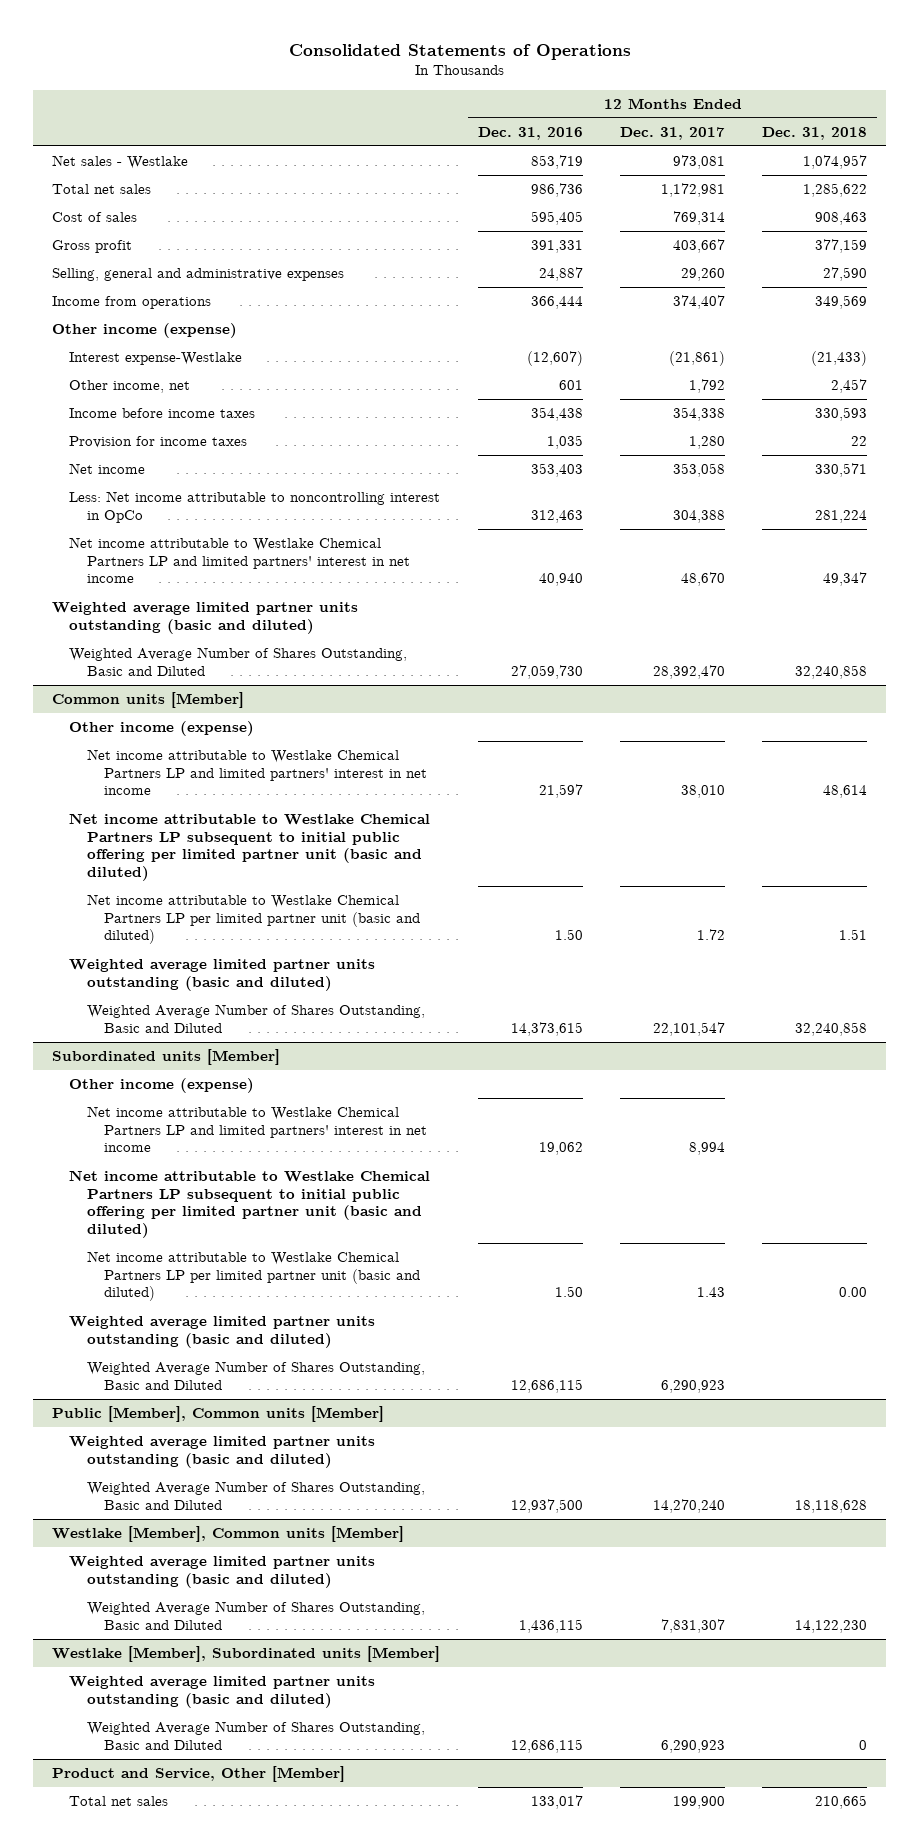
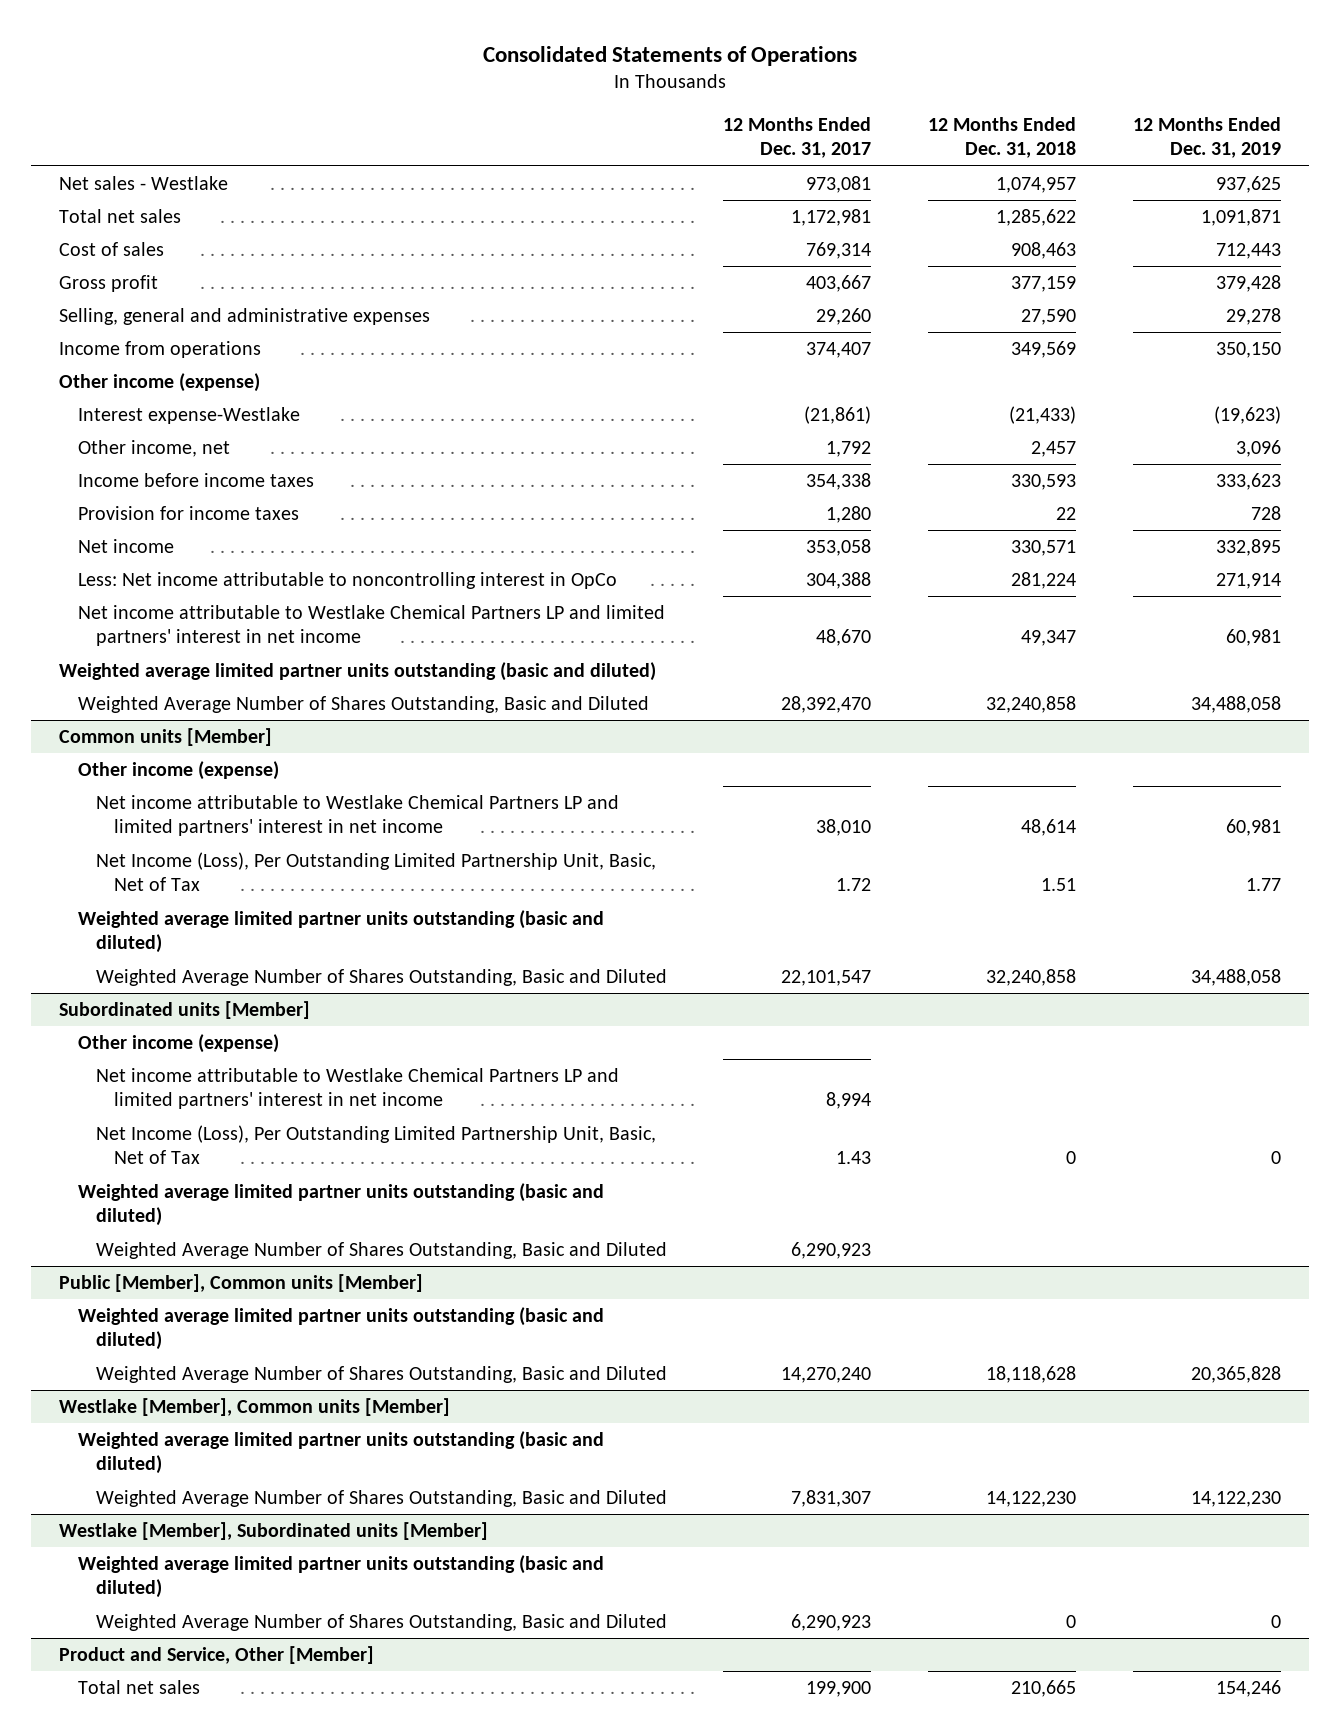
[477,126,583,140] Dec. 31, 2016 -> none
none -> [1133,116,1282,159] 12 Months Ended Dec. 31, 2019
[69,813,431,882] Net income attributable to Westlake Chemical Partners LP subsequent to initial public offering per limited partner unit (basic and diluted) -> none
[86,894,420,945] Net income attributable to Westlake Chemical Partners LP per limited partner unit (basic and diluted) -> [95,852,656,892] Net Income (Loss), Per Outstanding Limited Partnership Unit, Basic, Net of Tax
[69,1170,431,1239] Net income attributable to Westlake Chemical Partners LP subsequent to initial public offering per limited partner unit (basic and diluted) -> none
[86,1251,420,1302] Net income attributable to Westlake Chemical Partners LP per limited partner unit (basic and diluted) -> none
none -> [95,1125,656,1165] Net Income (Loss), Per Outstanding Limited Partnership Unit, Basic, Net of Tax

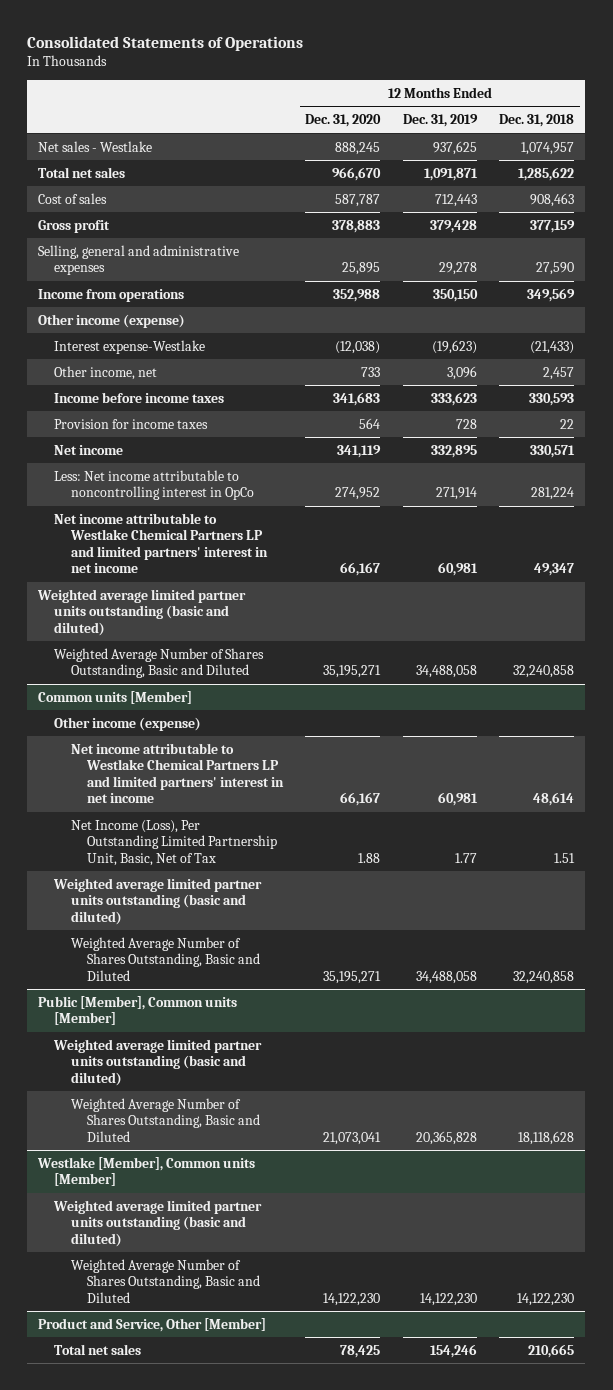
[723,116,872,159] 12 Months Ended Dec. 31, 2017 -> none
none -> [305,114,382,128] Dec. 31, 2020
[59,1001,311,1020] Subordinated units [Member] -> none
[77,1034,279,1054] Other income (expense) -> none
[95,1068,619,1110] Net income attributable to Westlake Chemical Partners LP and limited partners' interest in net income -> none
[95,1125,656,1165] Net Income (Loss), Per Outstanding Limited Partnership Unit, Basic, Net of Tax -> none
[77,1183,604,1227] Weighted average limited partner units outstanding (basic and diluted) -> none
[95,1242,667,1260] Weighted Average Number of Shares Outstanding, Basic and Diluted -> none
[59,1522,489,1541] Westlake [Member], Subordinated units [Member] -> none
[77,1555,604,1599] Weighted average limited partner units outstanding (basic and diluted) -> none
[95,1614,667,1632] Weighted Average Number of Shares Outstanding, Basic and Diluted -> none

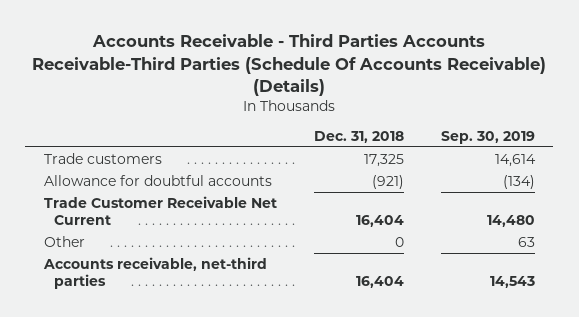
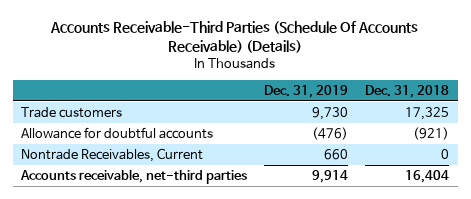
[32,34,547,96] Accounts Receivable - Third Parties Accounts Receivable-Third Parties (Schedule Of Accounts Receivable) (Details) -> [50,21,419,54] Accounts Receivable-Third Parties (Schedule Of Accounts Receivable) (Details)
[440,130,535,144] Sep. 30, 2019 -> none
none -> [264,84,349,98] Dec. 31, 2019
[43,195,277,226] Trade Customer Receivable Net Current -> none
[43,235,85,247] Other -> none
none -> [21,147,204,162] Nontrade Receivables, Current

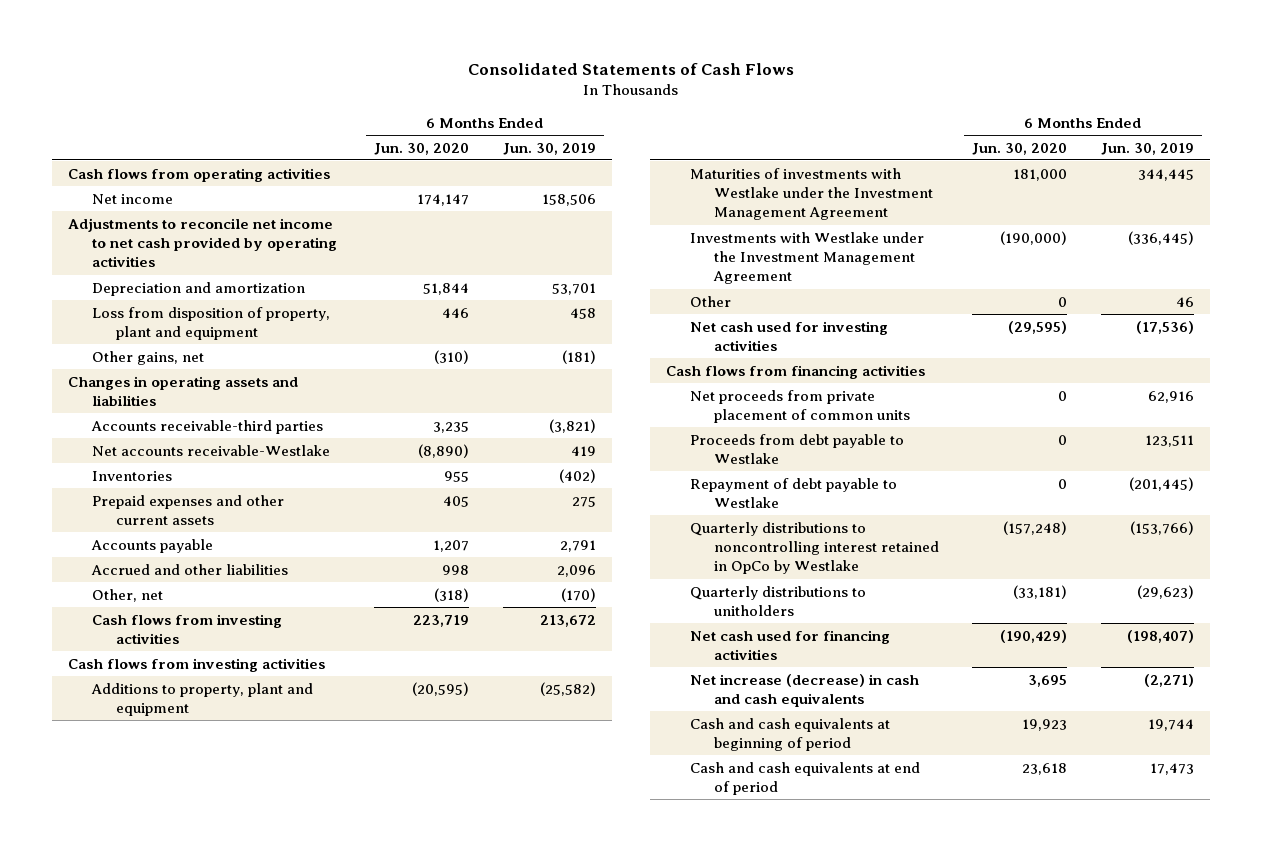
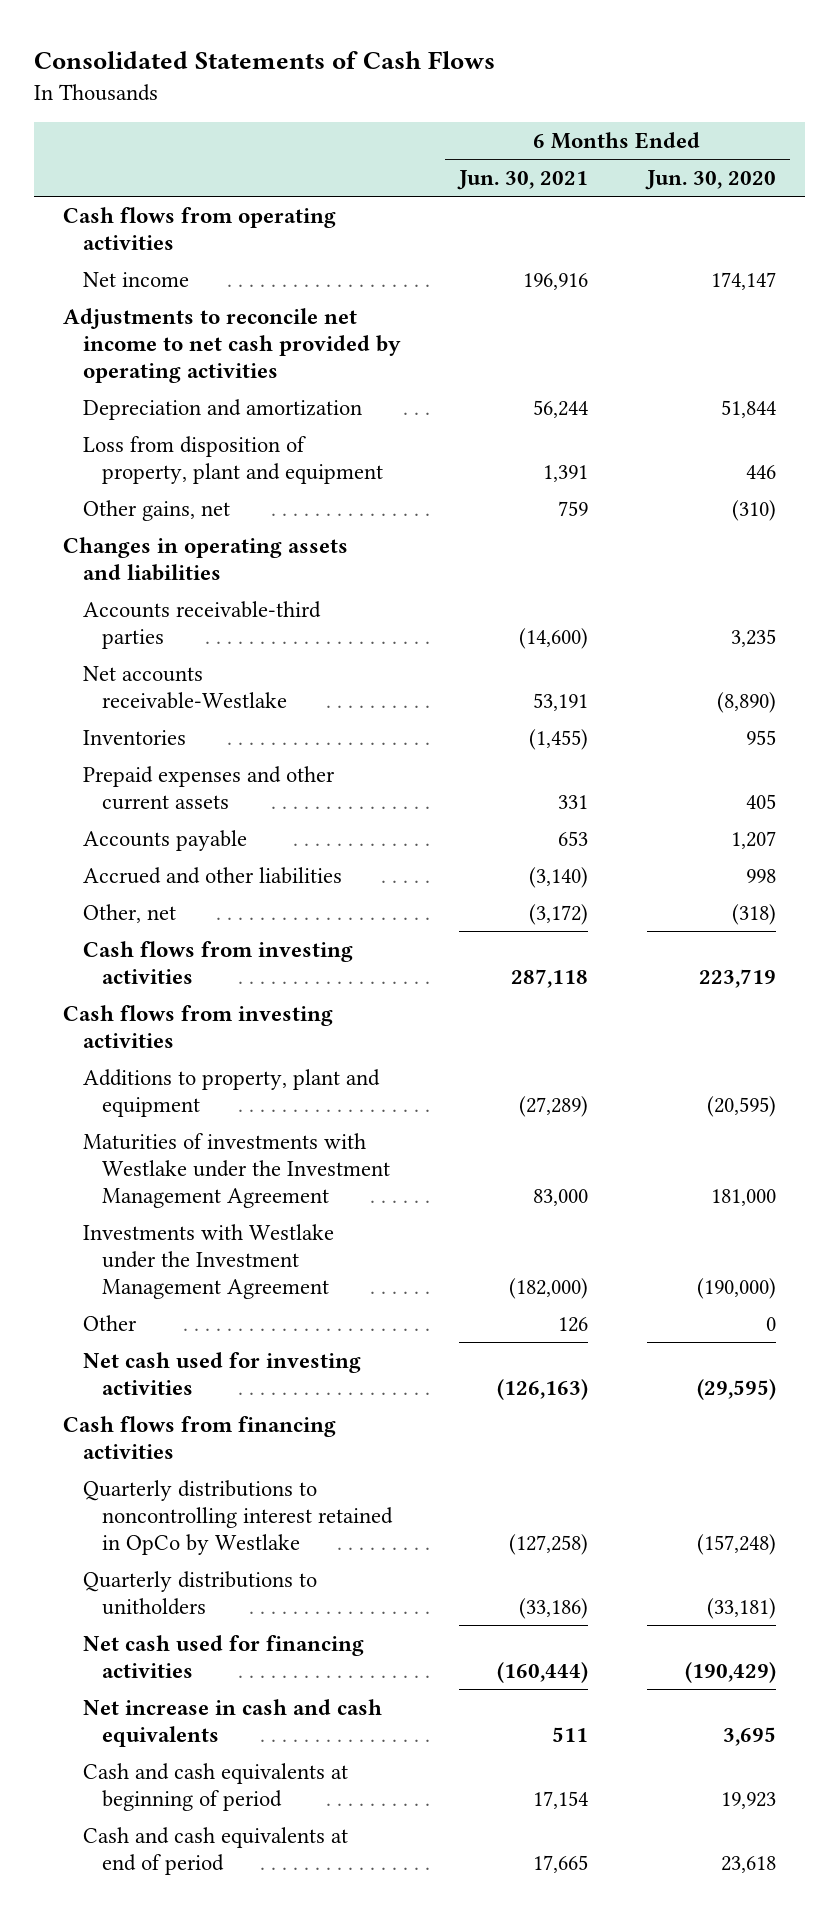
[502,142,596,155] Jun. 30, 2019 -> none
none -> [457,170,589,191] Jun. 30, 2021
[690,389,911,424] Net proceeds from private placement of common units -> none
[690,433,905,465] Proceeds from debt payable to Westlake -> none
[690,477,898,509] Repayment of debt payable to Westlake -> none
[690,673,920,708] Net increase (decrease) in cash and cash equivalents -> [82,1698,382,1748] Net increase in cash and cash equivalents

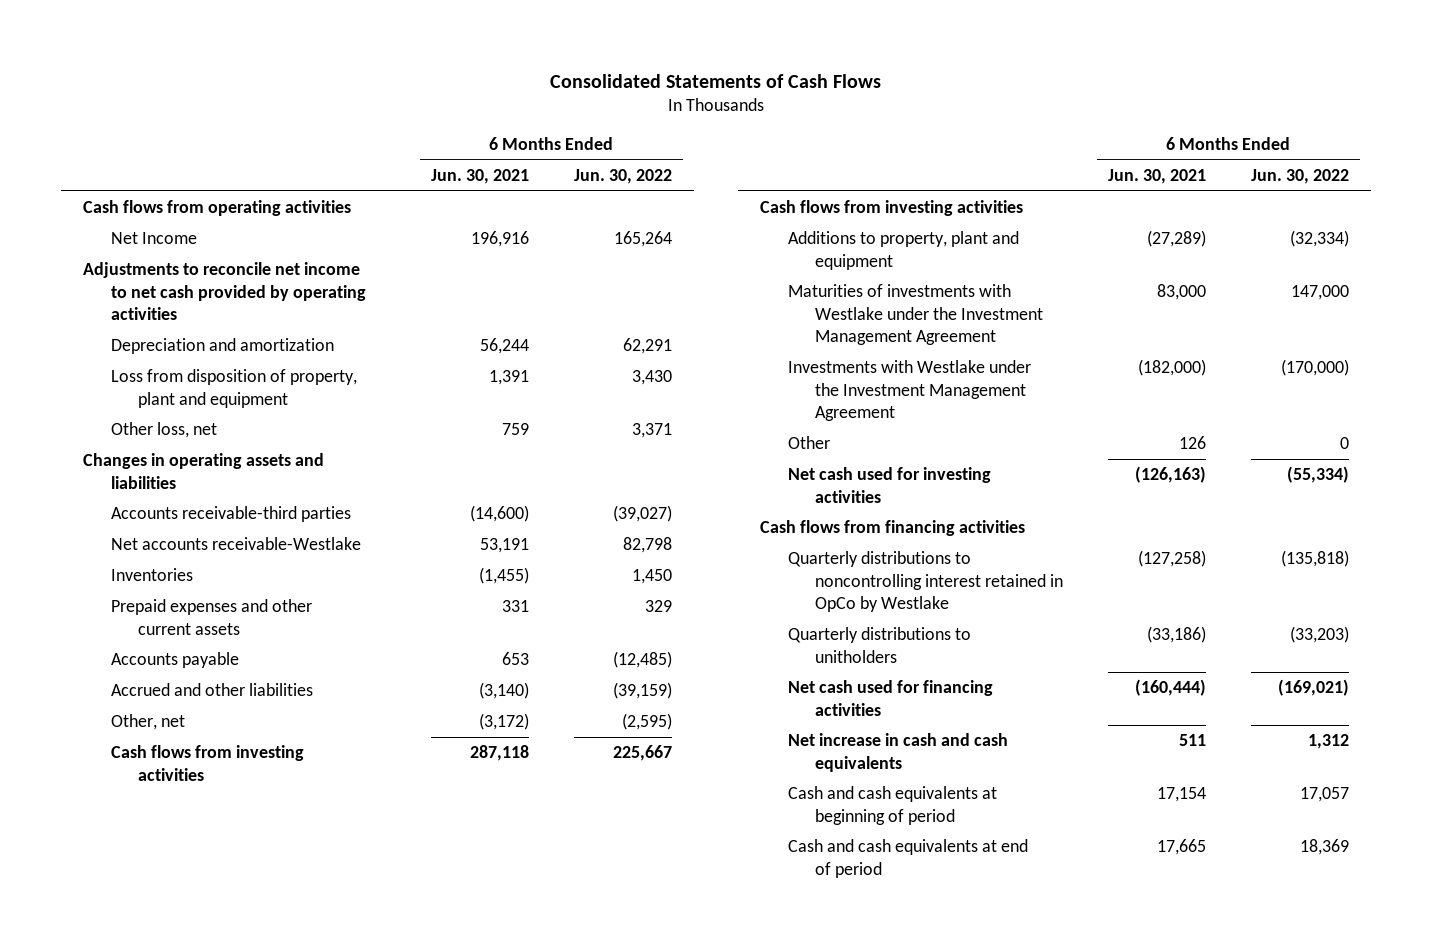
[644,170,776,191] Jun. 30, 2020 -> none
none -> [573,169,672,185] Jun. 30, 2022
[82,271,189,287] Net income -> [110,232,197,245] Net Income
[82,499,230,521] Other gains, net -> [110,422,217,439] Other loss, net

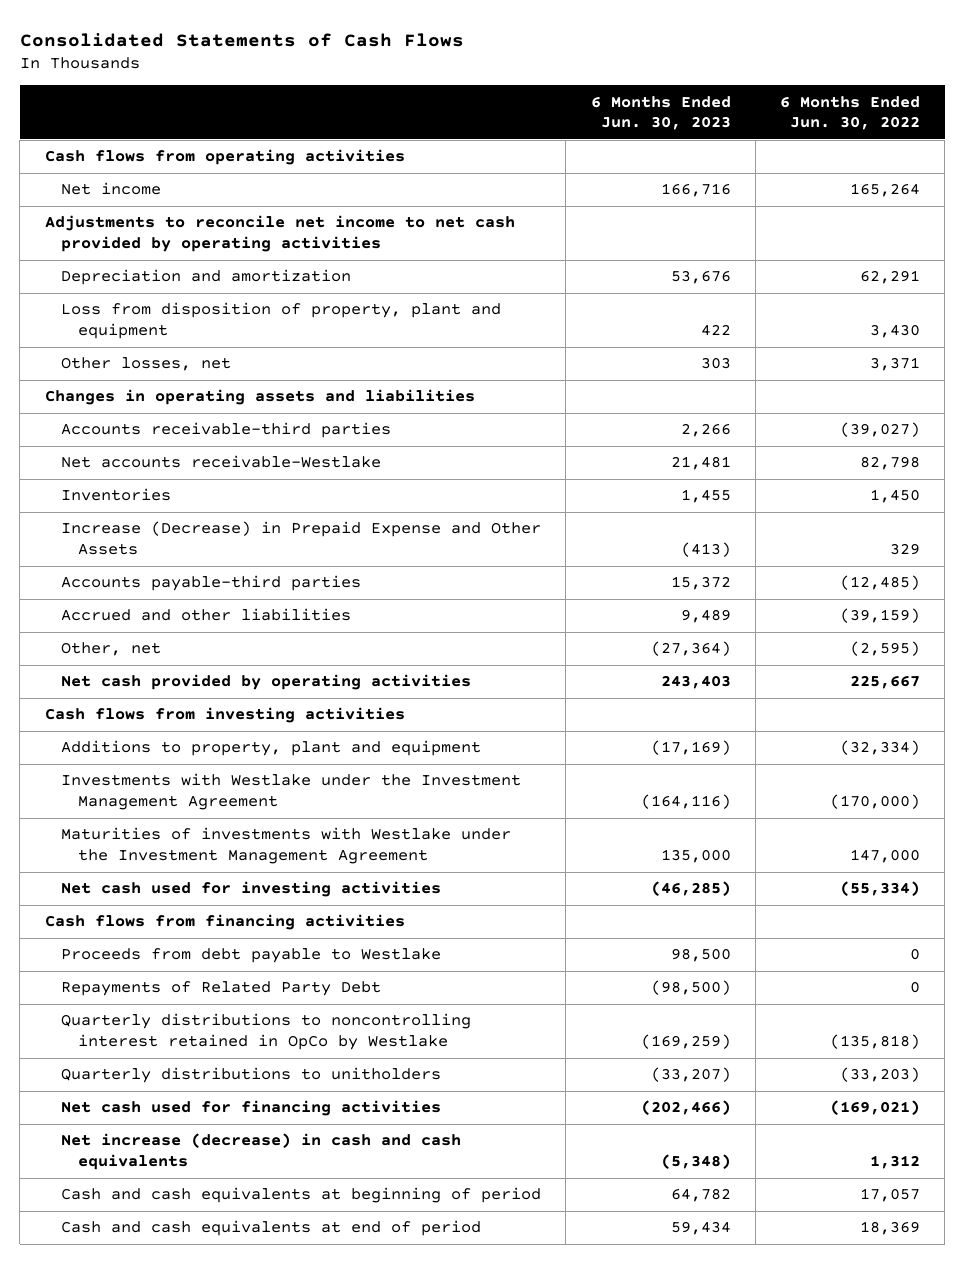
[431,169,530,185] Jun. 30, 2021 -> none
none -> [590,95,731,131] 6 Months Ended Jun. 30, 2023
[110,232,197,245] Net Income -> [61,182,162,196] Net income
[110,422,217,439] Other loss, net -> [61,357,232,372] Other losses, net
[110,599,312,635] Prepaid expenses and other current assets -> [61,521,542,555] Increase (Decrease) in Prepaid Expense and Other Assets
[110,652,239,669] Accounts payable -> [61,575,362,592] Accounts payable-third parties
[110,745,304,781] Cash flows from investing activities -> [61,674,472,691] Net cash provided by operating activities
[787,436,830,450] Other -> none
[787,284,1044,345] Maturities of investments with Westlake under the Investment Management Agreement -> [61,827,512,864] Maturities of investments with Westlake under the Investment Management Agreement
none -> [61,948,442,964] Proceeds from debt payable to Westlake
none -> [61,981,382,997] Repayments of Related Party Debt
[787,733,1008,772] Net increase in cash and cash equivalents -> [61,1133,462,1170] Net increase (decrease) in cash and cash equivalents

